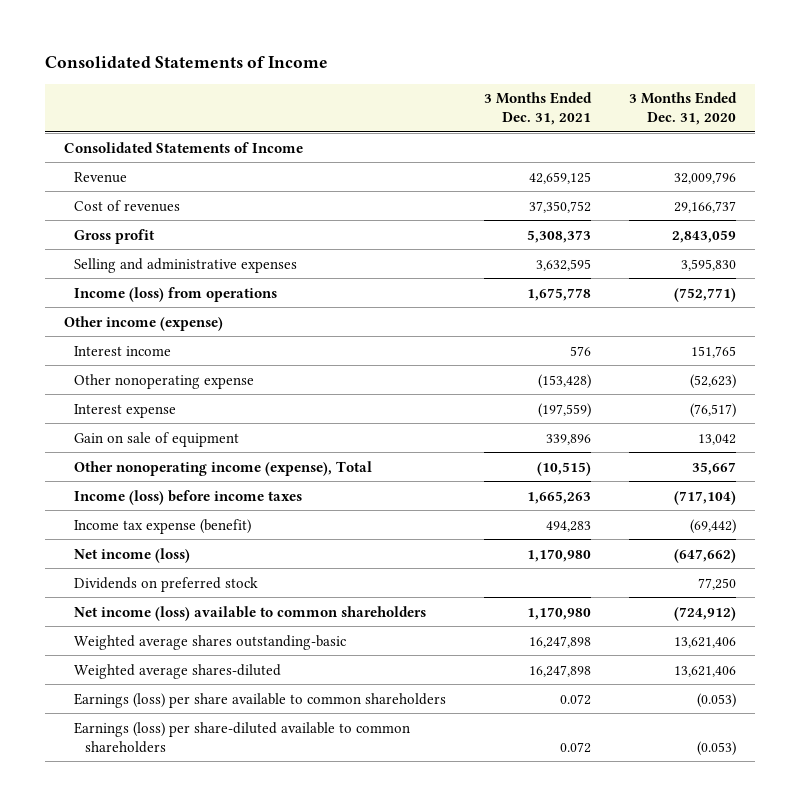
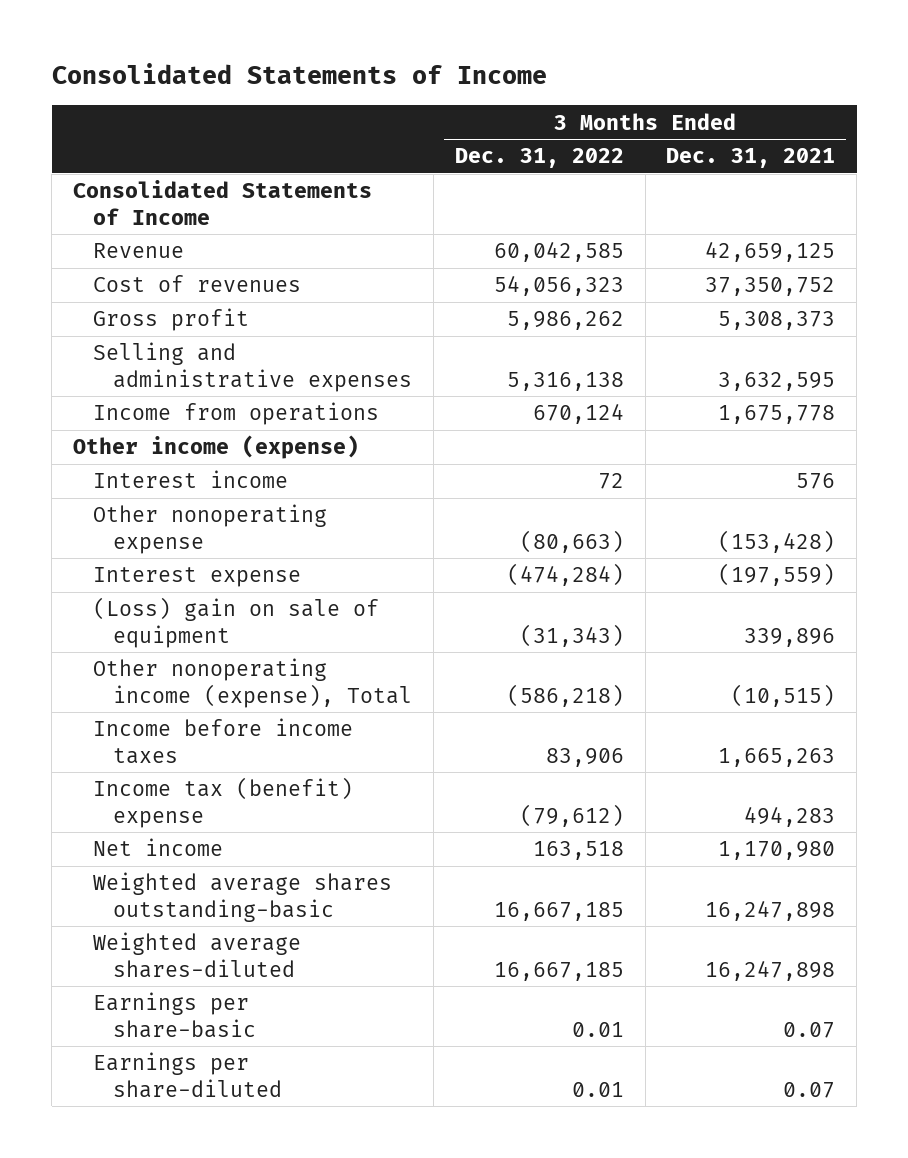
[628,92,737,126] 3 Months Ended Dec. 31, 2020 -> none
none -> [454,148,624,169] Dec. 31, 2022
[74,286,278,302] Income (loss) from operations -> [93,402,380,426] Income from operations
[74,431,240,447] Gain on sale of equipment -> [93,597,380,648] (Loss) gain on sale of equipment
[74,576,259,592] Dividends on preferred stock -> none
[74,605,427,621] Net income (loss) available to common shareholders -> none
[74,489,303,505] Income (loss) before income taxes -> [93,718,354,764] Income before income taxes
[74,518,252,534] Income tax expense (benefit) -> [93,777,354,828] Income tax (benefit) expense
[74,547,191,563] Net income (loss) -> [93,838,224,857] Net income
[74,692,447,708] Earnings (loss) per share available to common shareholders -> [93,992,257,1038] Earnings per share-basic
[560,693,592,705] 0.072 -> [783,1021,836,1038] 0.07
[74,721,411,753] Earnings (loss) per share-diluted available to common shareholders -> [93,1052,283,1098] Earnings per share-diluted
[560,741,592,753] 0.072 -> [783,1081,836,1098] 0.07

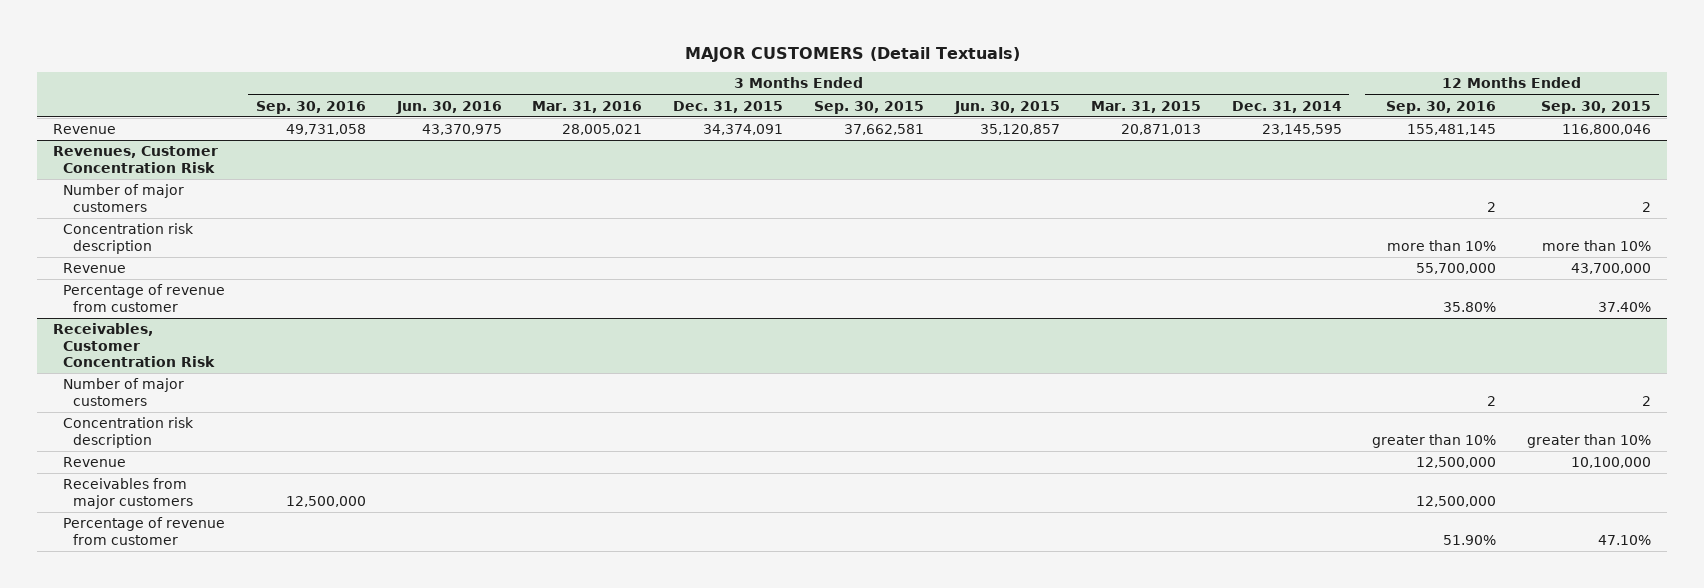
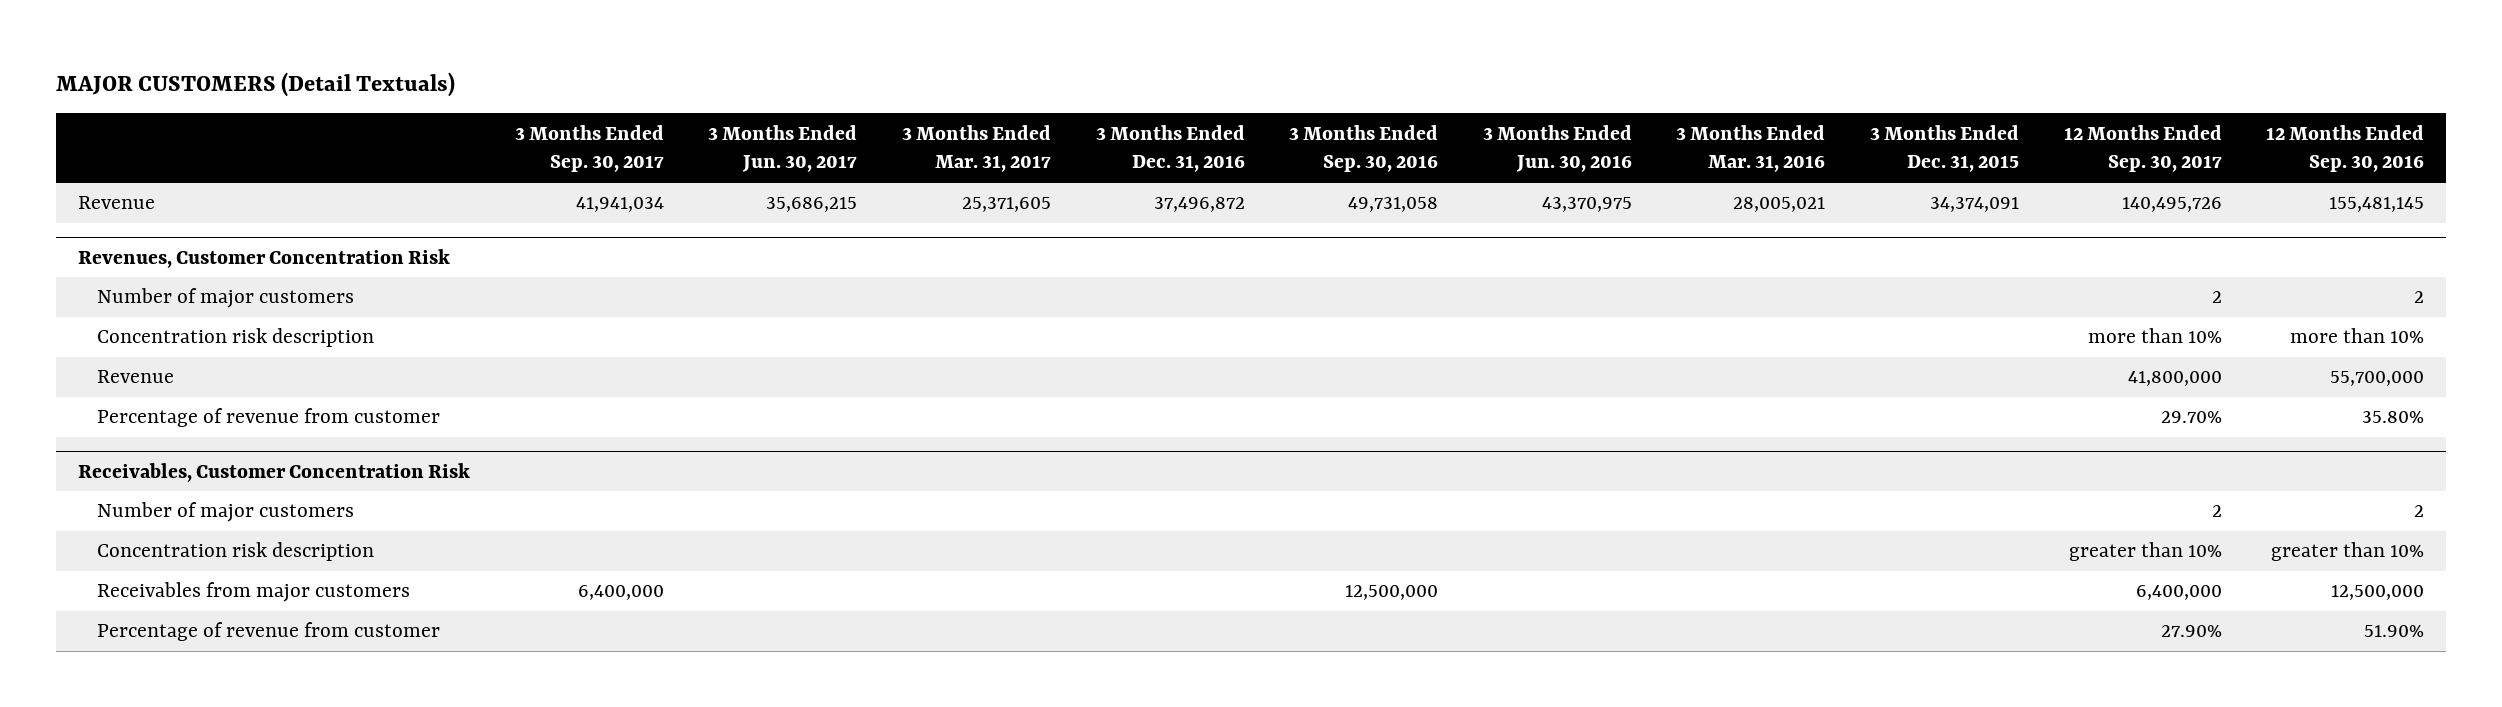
[814,100,925,114] Sep. 30, 2015 -> none
[953,100,1060,114] Jun. 30, 2015 -> none
[1090,100,1201,113] Mar. 31, 2015 -> none
[1231,100,1342,113] Dec. 31, 2014 -> none
[1541,100,1652,114] Sep. 30, 2015 -> none
none -> [514,124,664,173] 3 Months Ended Sep. 30, 2017
none -> [708,124,858,173] 3 Months Ended Jun. 30, 2017
none -> [901,124,1051,173] 3 Months Ended Mar. 31, 2017
none -> [1095,124,1245,173] 3 Months Ended Dec. 31, 2016
none -> [2063,124,2222,173] 12 Months Ended Sep. 30, 2017
[62,457,126,468] Revenue -> none

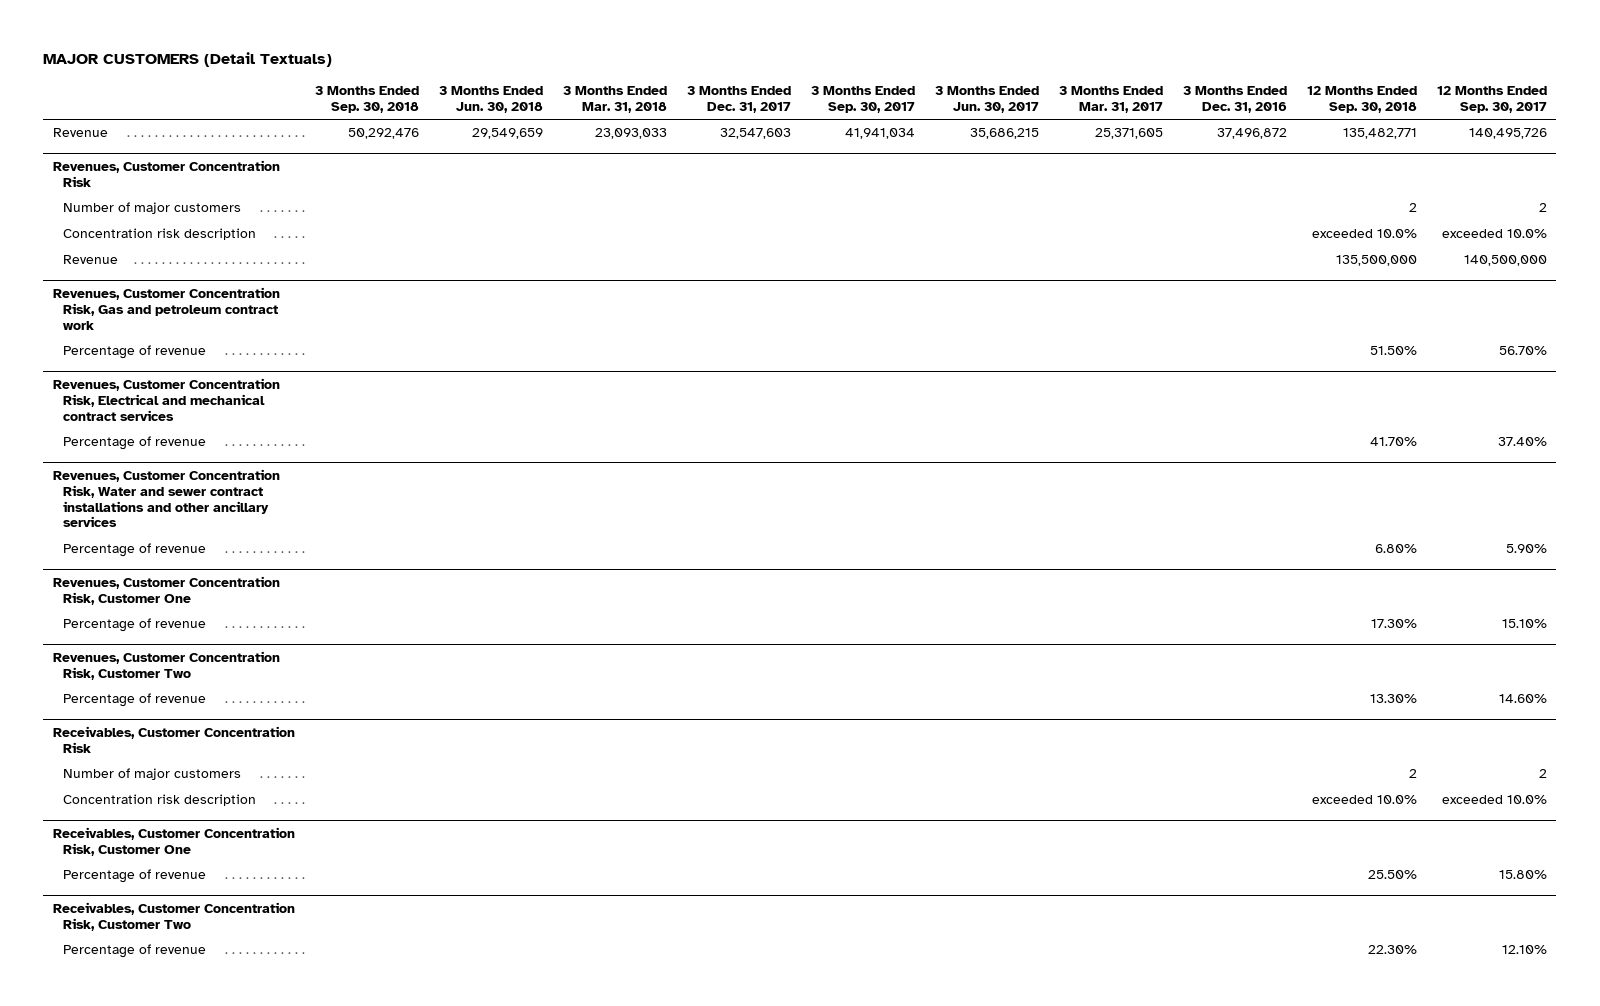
[1289,124,1439,173] 3 Months Ended Sep. 30, 2016 -> none
[1482,124,1632,173] 3 Months Ended Jun. 30, 2016 -> none
[1676,124,1826,173] 3 Months Ended Mar. 31, 2016 -> none
[1869,124,2019,173] 3 Months Ended Dec. 31, 2015 -> none
[2266,124,2425,173] 12 Months Ended Sep. 30, 2016 -> none
none -> [315,86,420,113] 3 Months Ended Sep. 30, 2018
none -> [438,86,543,113] 3 Months Ended Jun. 30, 2018
none -> [562,86,667,113] 3 Months Ended Mar. 31, 2018
none -> [686,86,791,113] 3 Months Ended Dec. 31, 2017
none -> [1306,86,1417,113] 12 Months Ended Sep. 30, 2018
[2087,328,2222,344] more than 10% -> [1441,229,1547,239] exceeded 10.0%
[2127,371,2222,387] 41,800,000 -> [1463,255,1547,267] 140,500,000
none -> [53,287,281,330] Revenues, Customer Concentration Risk, Gas and petroleum contract work
[96,408,440,428] Percentage of revenue from customer -> [63,345,207,360] Percentage of revenue
[2160,411,2222,424] 29.70% -> [1498,346,1547,356] 56.70%
none -> [53,378,281,421] Revenues, Customer Concentration Risk, Electrical and mechanical contract services
none -> [63,436,207,451] Percentage of revenue
none -> [53,469,281,528] Revenues, Customer Concentration Risk, Water and sewer contract installations and other ancillary services
none -> [63,543,207,558] Percentage of revenue
none -> [53,576,281,606] Revenues, Customer Concentration Risk, Customer One
none -> [63,618,207,633] Percentage of revenue
none -> [53,651,281,681] Revenues, Customer Concentration Risk, Customer Two
none -> [63,693,207,708] Percentage of revenue
[96,582,410,603] Receivables from major customers -> none
[2068,542,2222,562] greater than 10% -> [1441,795,1547,805] exceeded 10.0%
none -> [53,827,296,857] Receivables, Customer Concentration Risk, Customer One
[96,622,440,642] Percentage of revenue from customer -> [63,869,207,884] Percentage of revenue
[2160,625,2222,638] 27.90% -> [1498,870,1547,880] 15.80%
none -> [53,902,296,932] Receivables, Customer Concentration Risk, Customer Two
none -> [63,944,207,959] Percentage of revenue

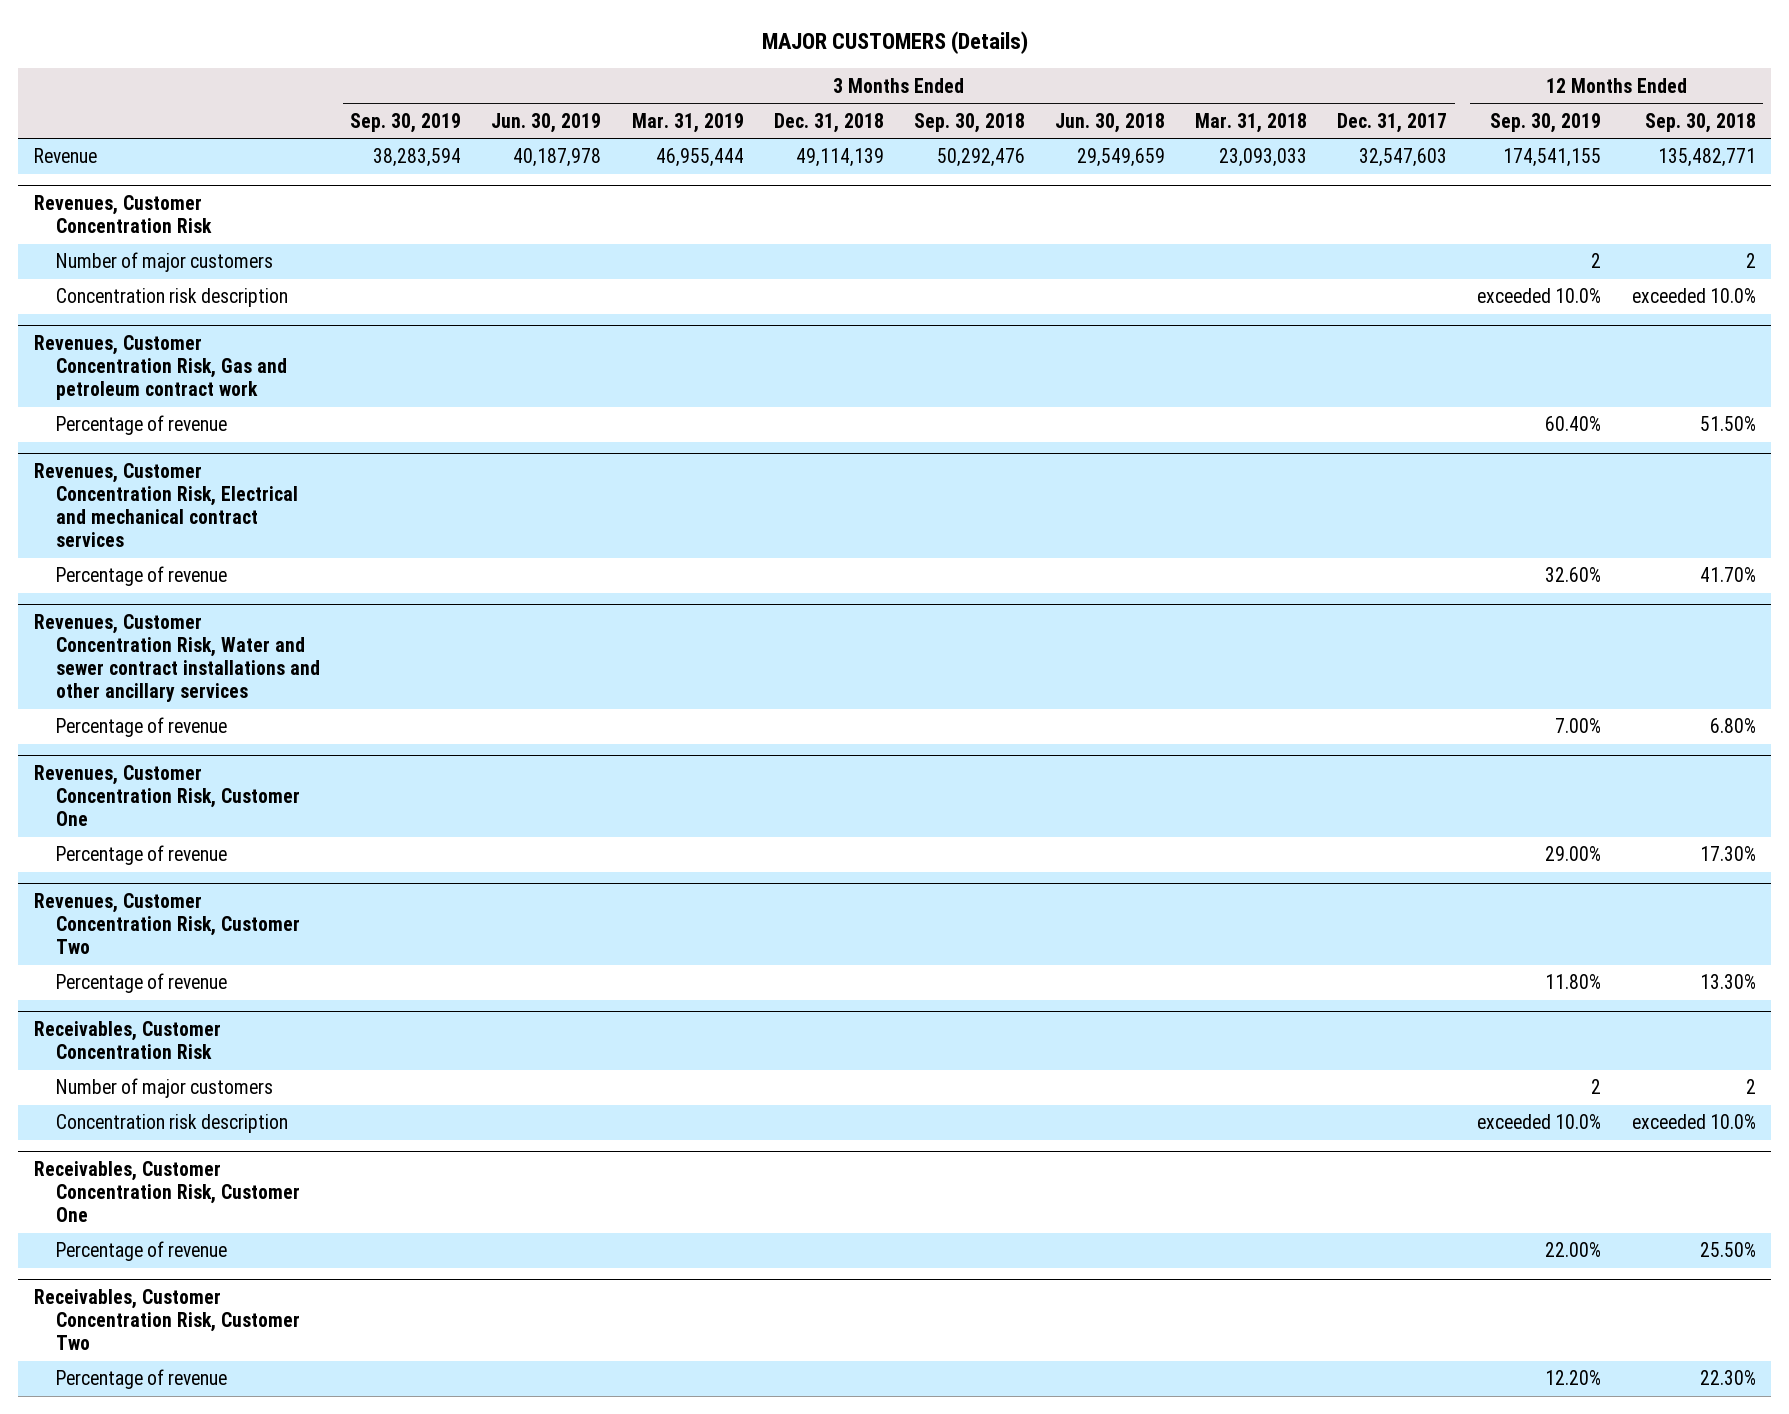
[43,52,333,68] MAJOR CUSTOMERS (Detail Textuals) -> [761,30,1028,54] MAJOR CUSTOMERS (Details)
[810,86,915,113] 3 Months Ended Sep. 30, 2017 -> none
[934,86,1039,113] 3 Months Ended Jun. 30, 2017 -> none
[1058,86,1163,113] 3 Months Ended Mar. 31, 2017 -> none
[1182,86,1287,113] 3 Months Ended Dec. 31, 2016 -> none
[1436,86,1547,113] 12 Months Ended Sep. 30, 2017 -> none
none -> [350,112,462,133] Sep. 30, 2019
none -> [491,112,602,133] Jun. 30, 2019
none -> [631,112,744,133] Mar. 31, 2019
none -> [773,112,884,133] Dec. 31, 2018
none -> [1490,112,1602,133] Sep. 30, 2019
[63,255,119,265] Revenue -> none

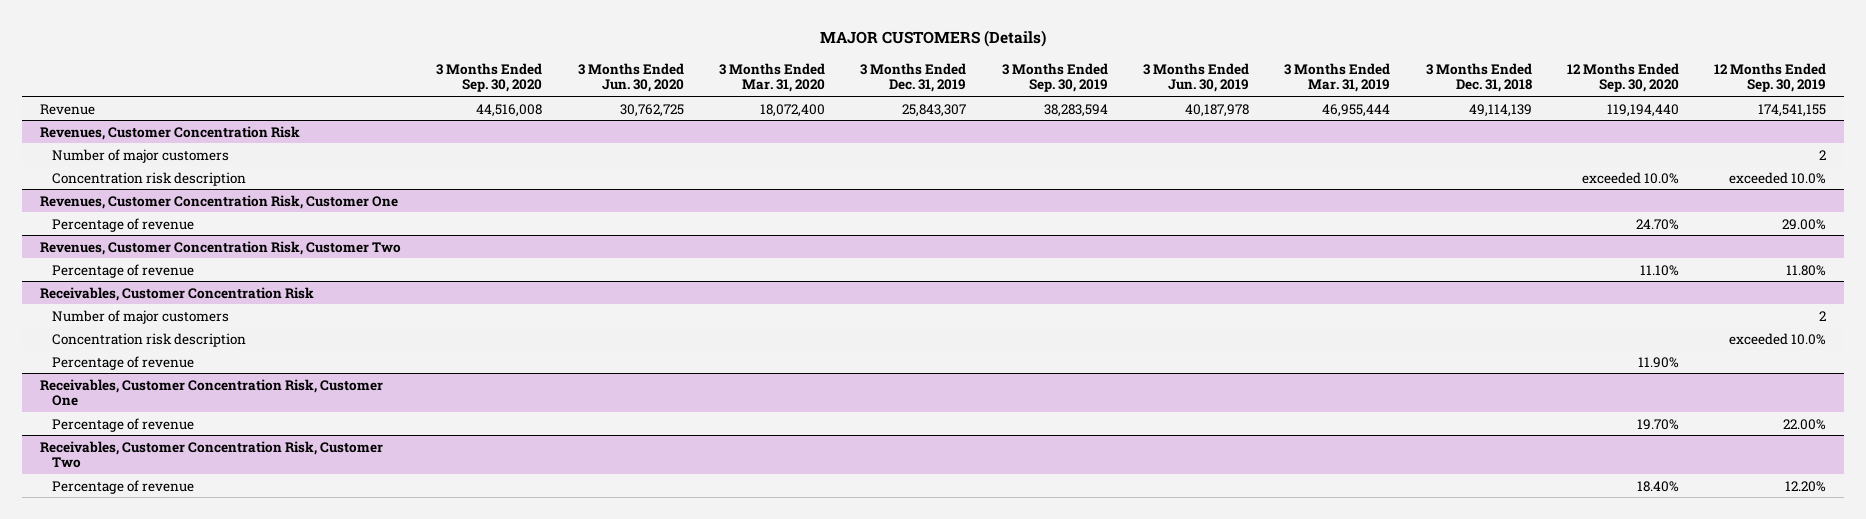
[913,112,1025,133] Sep. 30, 2018 -> none
[1055,112,1166,133] Jun. 30, 2018 -> none
[1195,112,1308,133] Mar. 31, 2018 -> none
[1337,112,1448,133] Dec. 31, 2017 -> none
[1644,112,1756,133] Sep. 30, 2018 -> none
none -> [436,62,543,93] 3 Months Ended Sep. 30, 2020
none -> [577,62,684,93] 3 Months Ended Jun. 30, 2020
none -> [718,62,825,93] 3 Months Ended Mar. 31, 2020
none -> [860,62,967,93] 3 Months Ended Dec. 31, 2019
none -> [1566,62,1679,93] 12 Months Ended Sep. 30, 2020
[33,334,288,400] Revenues, Customer Concentration Risk, Gas and petroleum contract work -> none
[56,415,228,436] Percentage of revenue -> none
[33,462,299,548] Revenues, Customer Concentration Risk, Electrical and mechanical contract services -> none
[56,566,228,587] Percentage of revenue -> none
[33,613,321,703] Revenues, Customer Concentration Risk, Water and sewer contract installations and other ancillary services -> none
[56,717,228,738] Percentage of revenue -> none
none -> [52,355,195,370] Percentage of revenue

